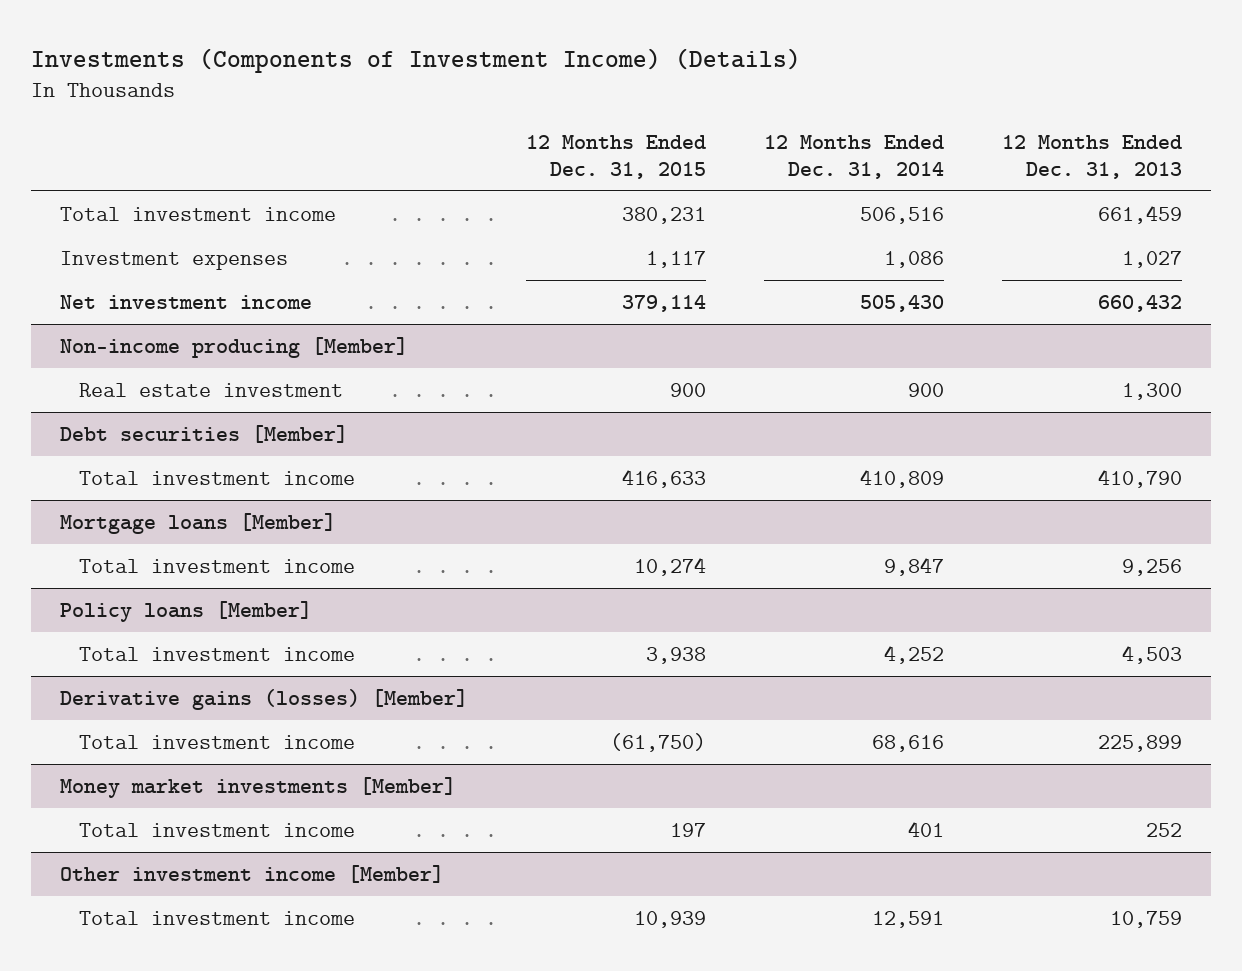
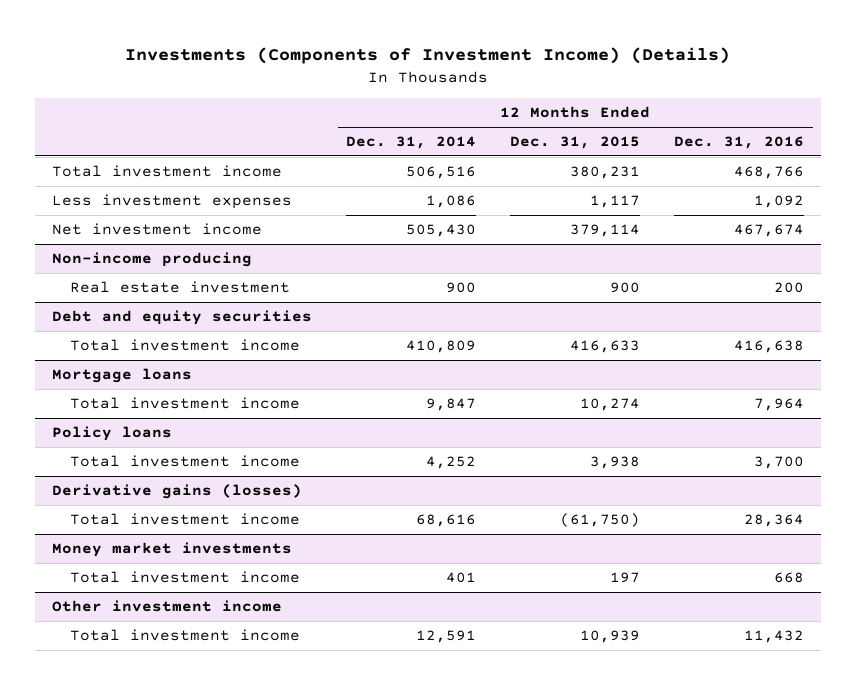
[1002,134,1183,179] 12 Months Ended Dec. 31, 2013 -> none
none -> [674,136,805,150] Dec. 31, 2016
[60,250,289,270] Investment expenses -> [52,194,293,210] Less investment expenses
[60,336,409,358] Non-income producing [Member] -> [52,252,253,268] Non-income producing
[60,424,349,443] Debt securities [Member] -> [52,310,313,326] Debt and equity securities
[60,512,337,534] Mortgage loans [Member] -> [52,368,193,384] Mortgage loans
[60,600,313,622] Policy loans [Member] -> [52,426,173,442] Policy loans
[60,688,469,710] Derivative gains (losses) [Member] -> [52,484,303,500] Derivative gains (losses)
[60,776,457,798] Money market investments [Member] -> [52,542,293,558] Money market investments
[60,864,445,883] Other investment income [Member] -> [52,600,283,613] Other investment income

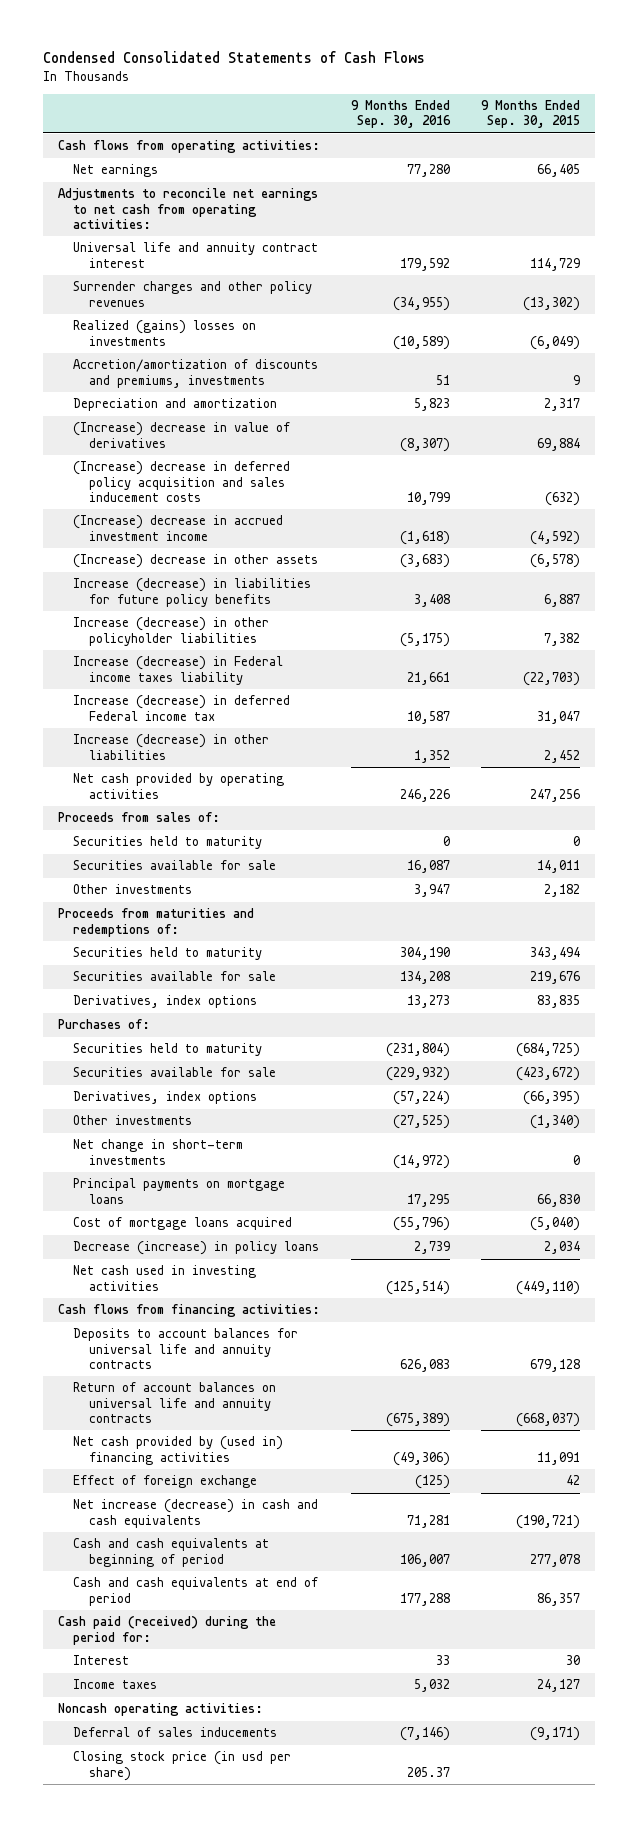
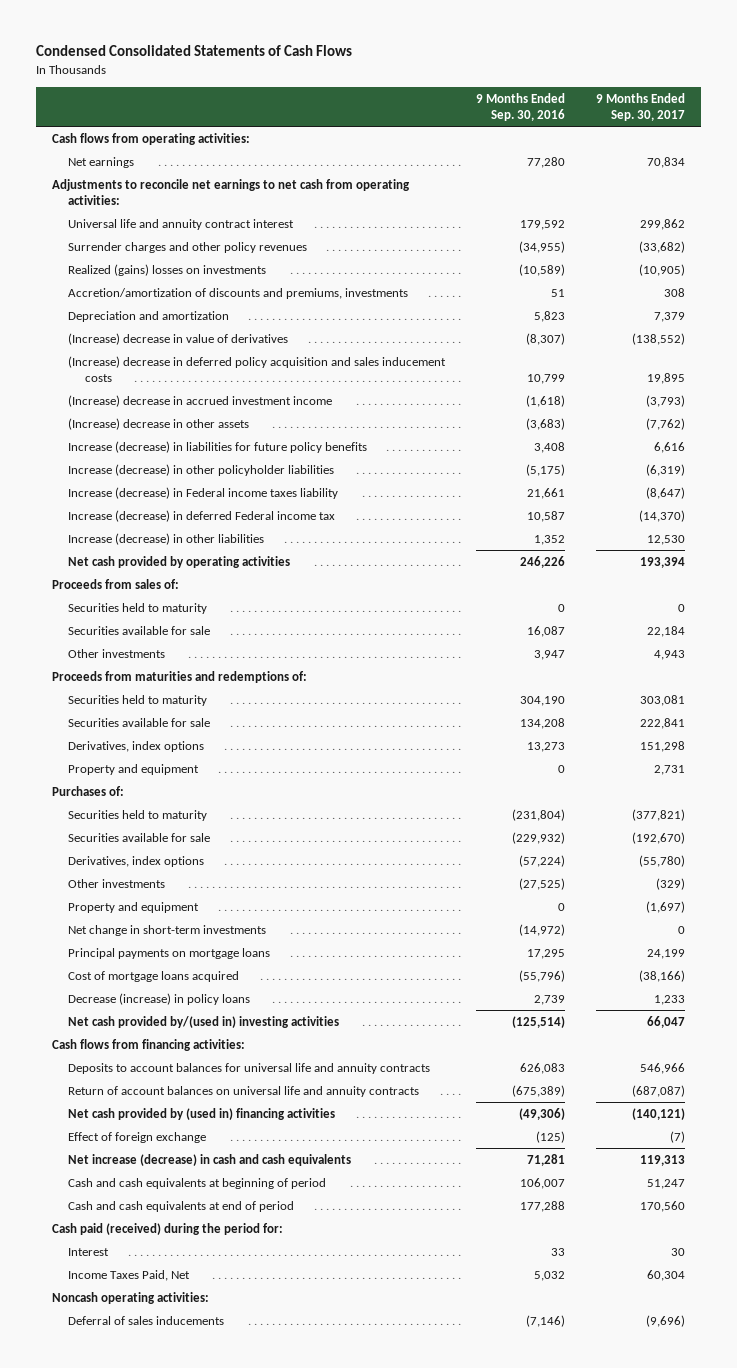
[480,100,580,129] 9 Months Ended Sep. 30, 2015 -> none
none -> [596,92,686,122] 9 Months Ended Sep. 30, 2017
none -> [68,763,200,775] Property and equipment
none -> [68,901,200,913] Property and equipment
[73,1265,257,1291] Net cash used in investing activities -> [68,1015,340,1028] Net cash provided by/(used in) investing activities
[73,1679,158,1690] Income taxes -> [68,1269,191,1281] Income Taxes Paid, Net
[73,1751,292,1781] Closing stock price (in usd per share) -> none

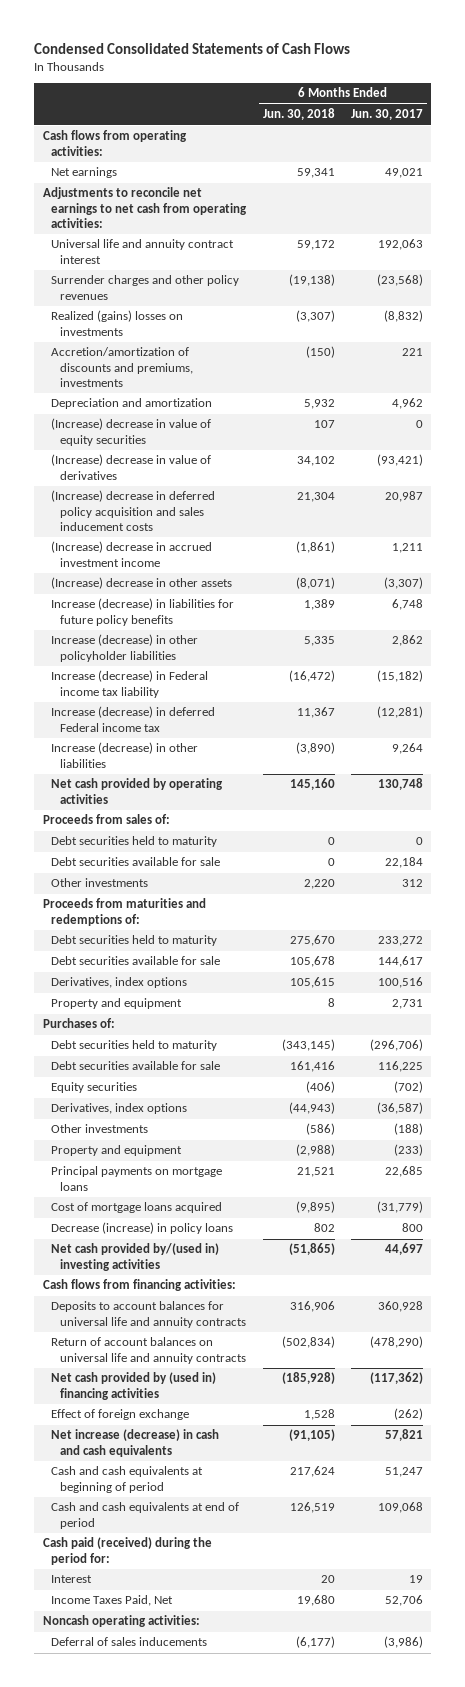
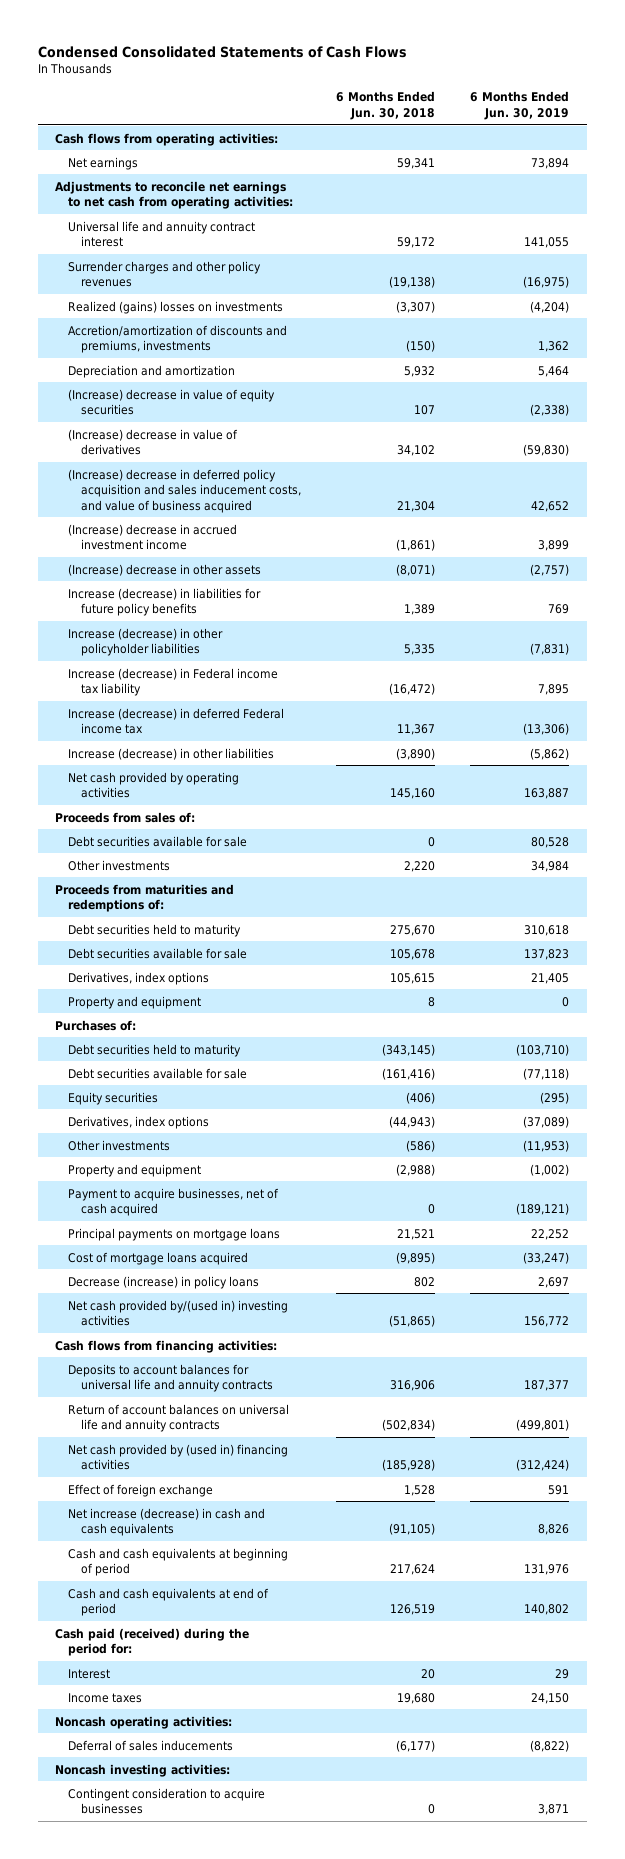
[350,109,423,121] Jun. 30, 2017 -> none
none -> [470,91,570,120] 6 Months Ended Jun. 30, 2019
[51,490,216,531] (Increase) decrease in deferred policy acquisition and sales inducement costs -> [68,468,301,513] (Increase) decrease in deferred policy acquisition and sales inducement costs, and value of business acquired
[51,836,218,848] Debt securities held to maturity -> none
[289,1061,335,1073] 161,416 -> [382,1067,436,1080] (161,416)
none -> [68,1187,280,1217] Payment to acquire businesses, net of cash acquired
[51,1595,174,1607] Income Taxes Paid, Net -> [68,1692,143,1703] Income taxes
none -> [55,1763,231,1777] Noncash investing activities:
none -> [68,1787,266,1815] Contingent consideration to acquire businesses

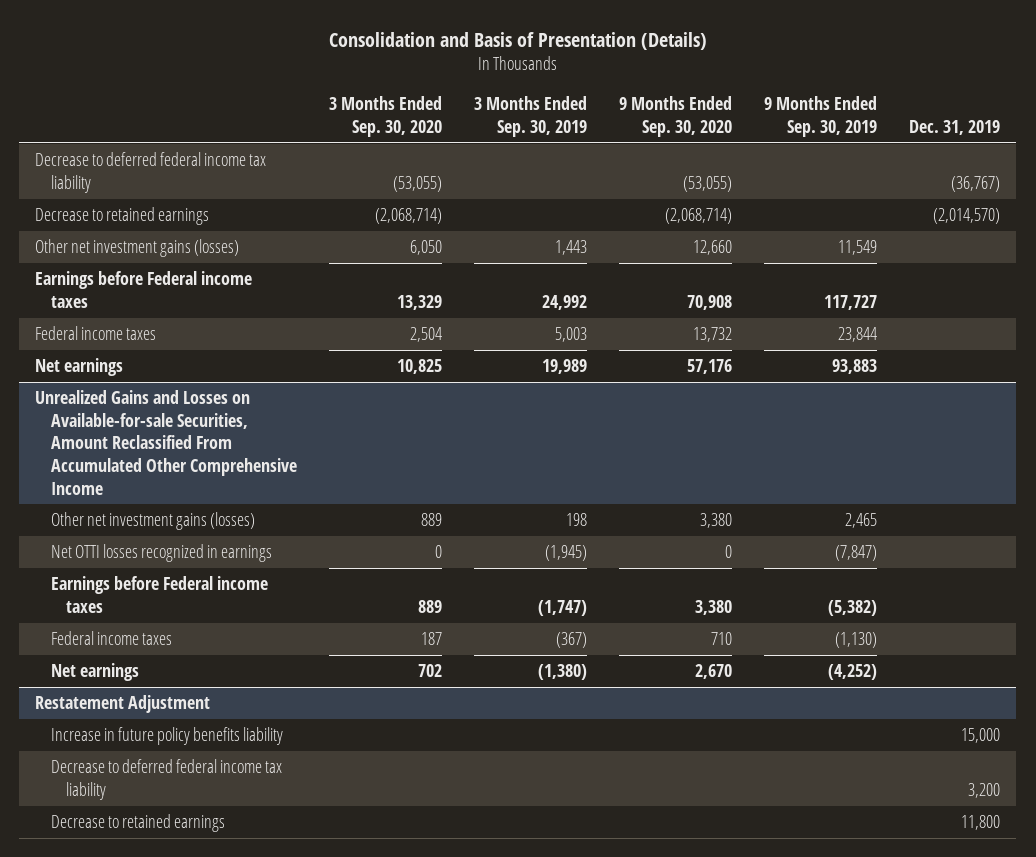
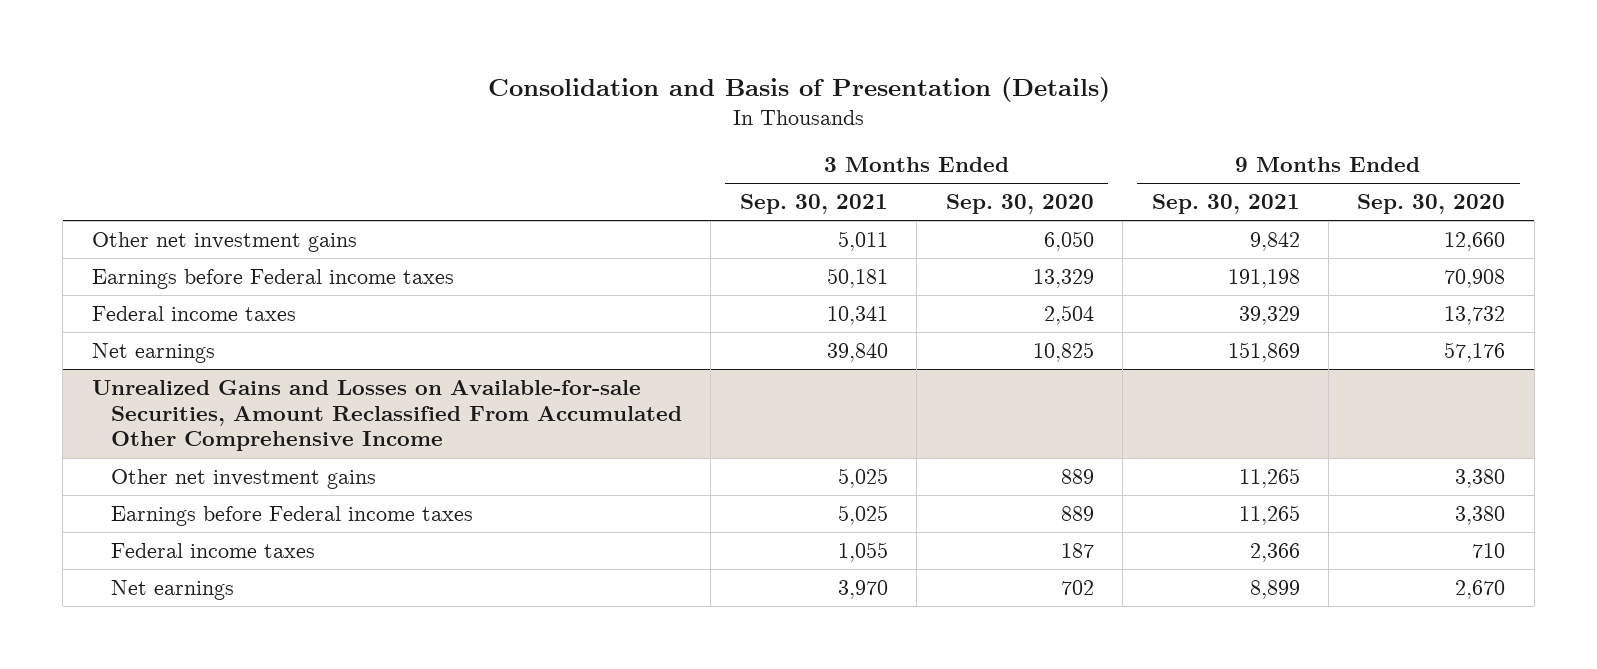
[474,96,588,137] 3 Months Ended Sep. 30, 2019 -> none
[764,96,878,137] 9 Months Ended Sep. 30, 2019 -> none
[909,119,1001,135] Dec. 31, 2019 -> none
none -> [739,194,888,215] Sep. 30, 2021
none -> [1151,194,1300,215] Sep. 30, 2021
[35,152,267,193] Decrease to deferred federal income tax liability -> none
[35,207,210,226] Decrease to retained earnings -> none
[35,239,240,258] Other net investment gains (losses) -> [91,231,357,252] Other net investment gains
[50,544,272,563] Net OTTI losses recognized in earnings -> none
[50,512,255,531] Other net investment gains (losses) -> [110,468,376,489] Other net investment gains
[35,695,211,714] Restatement Adjustment -> none
[50,727,283,746] Increase in future policy benefits liability -> none
[50,759,282,800] Decrease to deferred federal income tax liability -> none
[50,814,225,833] Decrease to retained earnings -> none

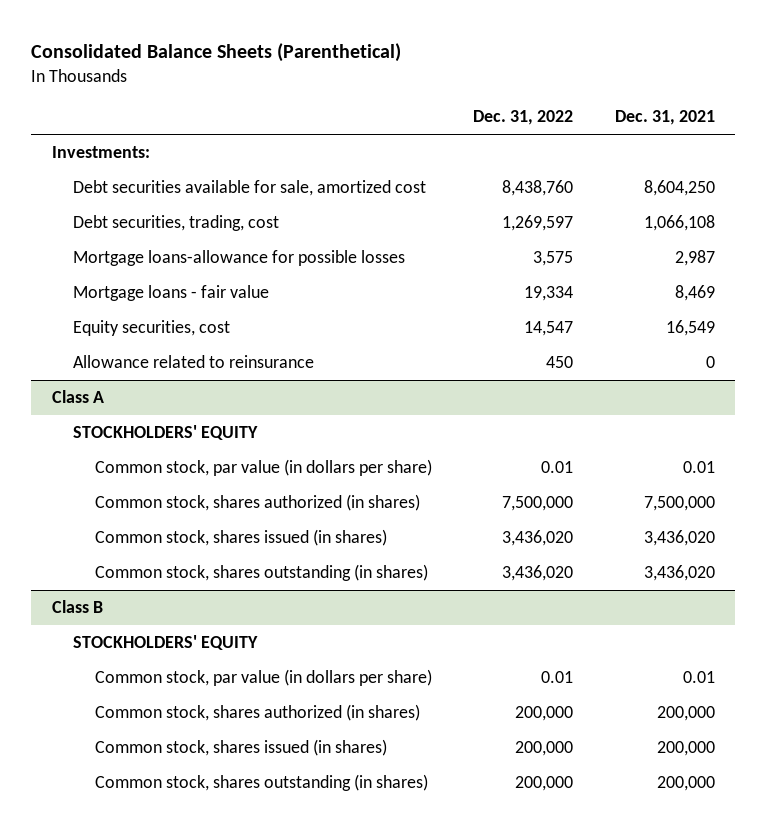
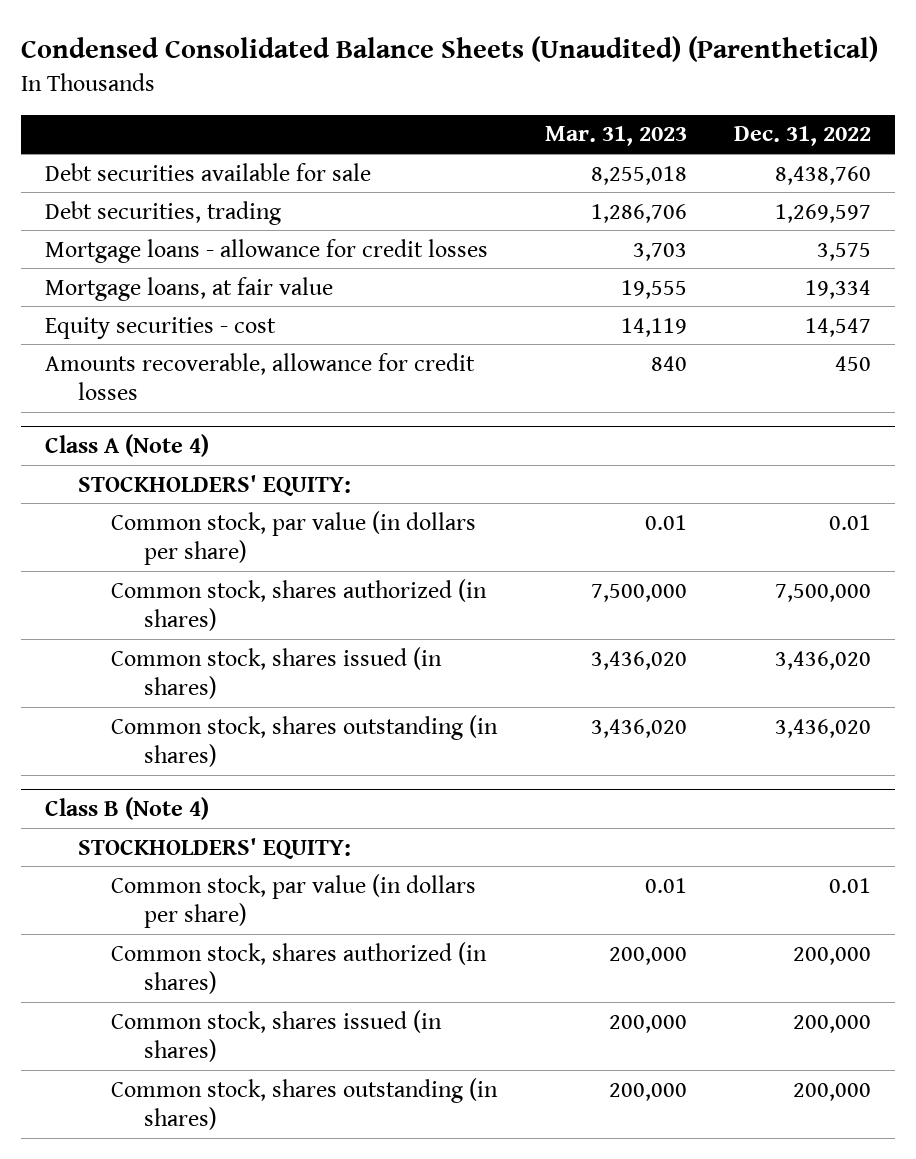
[31,43,402,63] Consolidated Balance Sheets (Parenthetical) -> [21,36,879,63] Condensed Consolidated Balance Sheets (Unaudited) (Parenthetical)
[614,110,715,126] Dec. 31, 2021 -> none
none -> [544,126,687,147] Mar. 31, 2023
[52,146,151,159] Investments: -> none
[73,180,427,197] Debt securities available for sale, amortized cost -> [44,162,371,181] Debt securities available for sale
[73,215,280,232] Debt securities, trading, cost -> [44,200,281,225] Debt securities, trading
[73,250,406,267] Mortgage loans-allowance for possible losses -> [44,238,488,263] Mortgage loans - allowance for credit losses
[73,285,270,302] Mortgage loans - fair value -> [44,276,333,301] Mortgage loans, at fair value
[73,320,231,337] Equity securities, cost -> [44,316,276,339] Equity securities - cost
[73,355,315,369] Allowance related to reinsurance -> [44,352,475,400] Amounts recoverable, allowance for credit losses
[52,390,105,404] Class A -> [44,434,209,458] Class A (Note 4)
[73,425,259,441] STOCKHOLDERS' EQUITY -> [78,474,352,496] STOCKHOLDERS' EQUITY:
[52,600,104,614] Class B -> [44,797,209,821] Class B (Note 4)
[73,635,259,651] STOCKHOLDERS' EQUITY -> [78,837,352,859] STOCKHOLDERS' EQUITY:

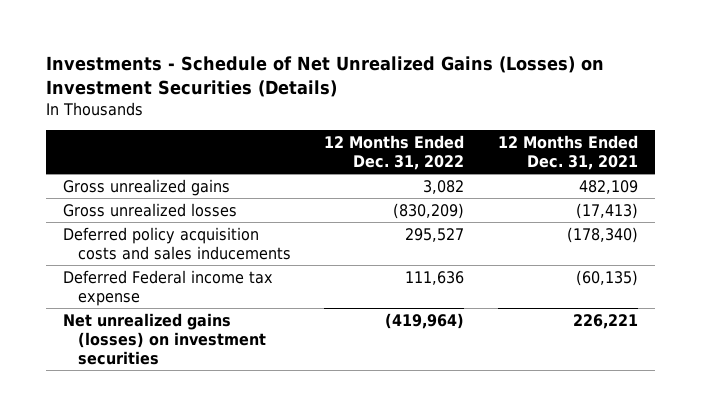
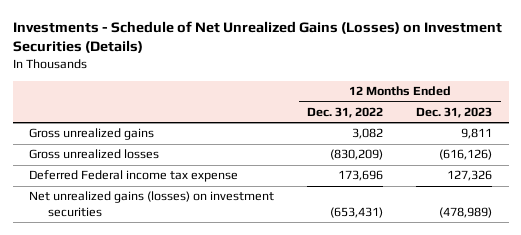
[497,134,638,171] 12 Months Ended Dec. 31, 2021 -> none
none -> [416,106,493,118] Dec. 31, 2023
[63,226,291,260] Deferred policy acquisition costs and sales inducements -> none
[405,270,465,285] 111,636 -> [338,170,384,182] 173,696
[385,312,465,329] (419,964) -> [330,207,384,219] (653,431)

